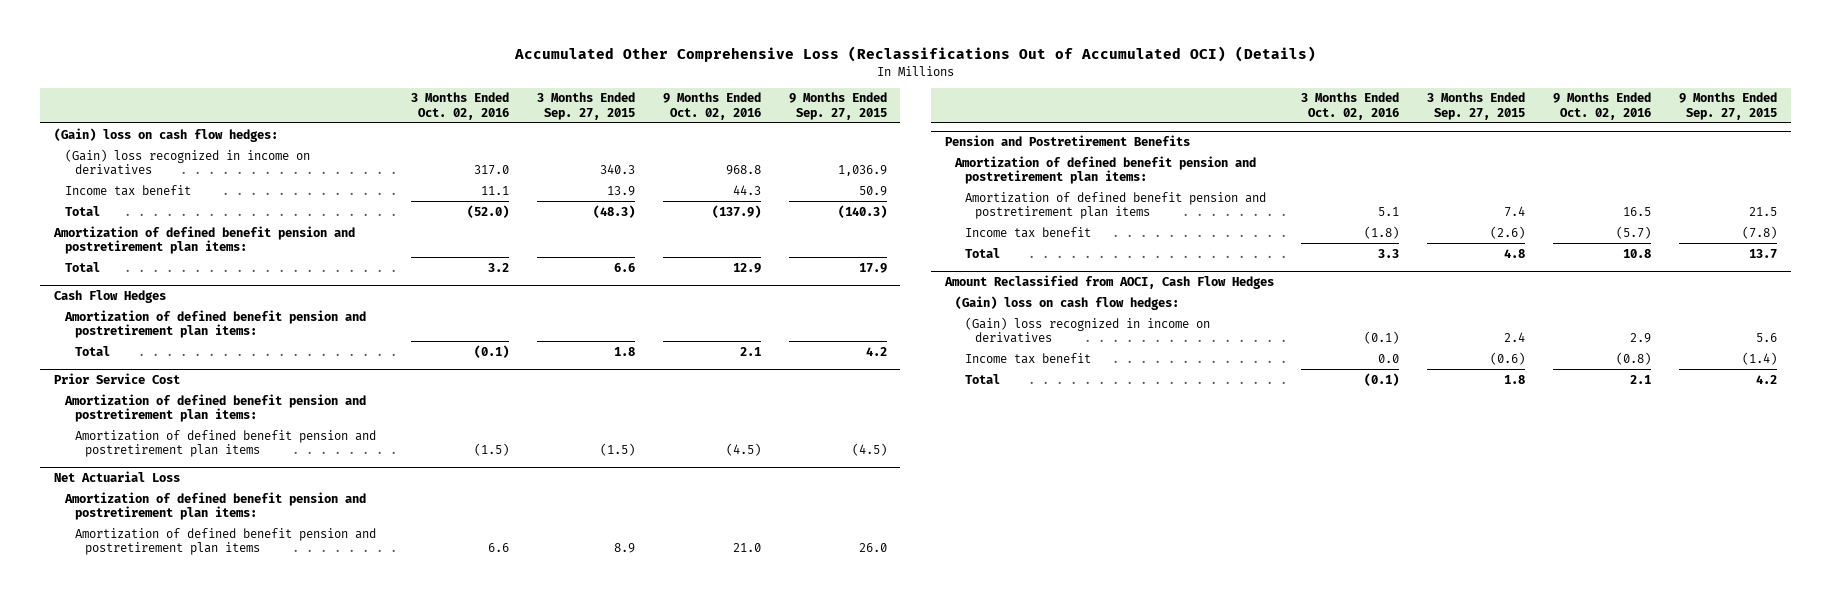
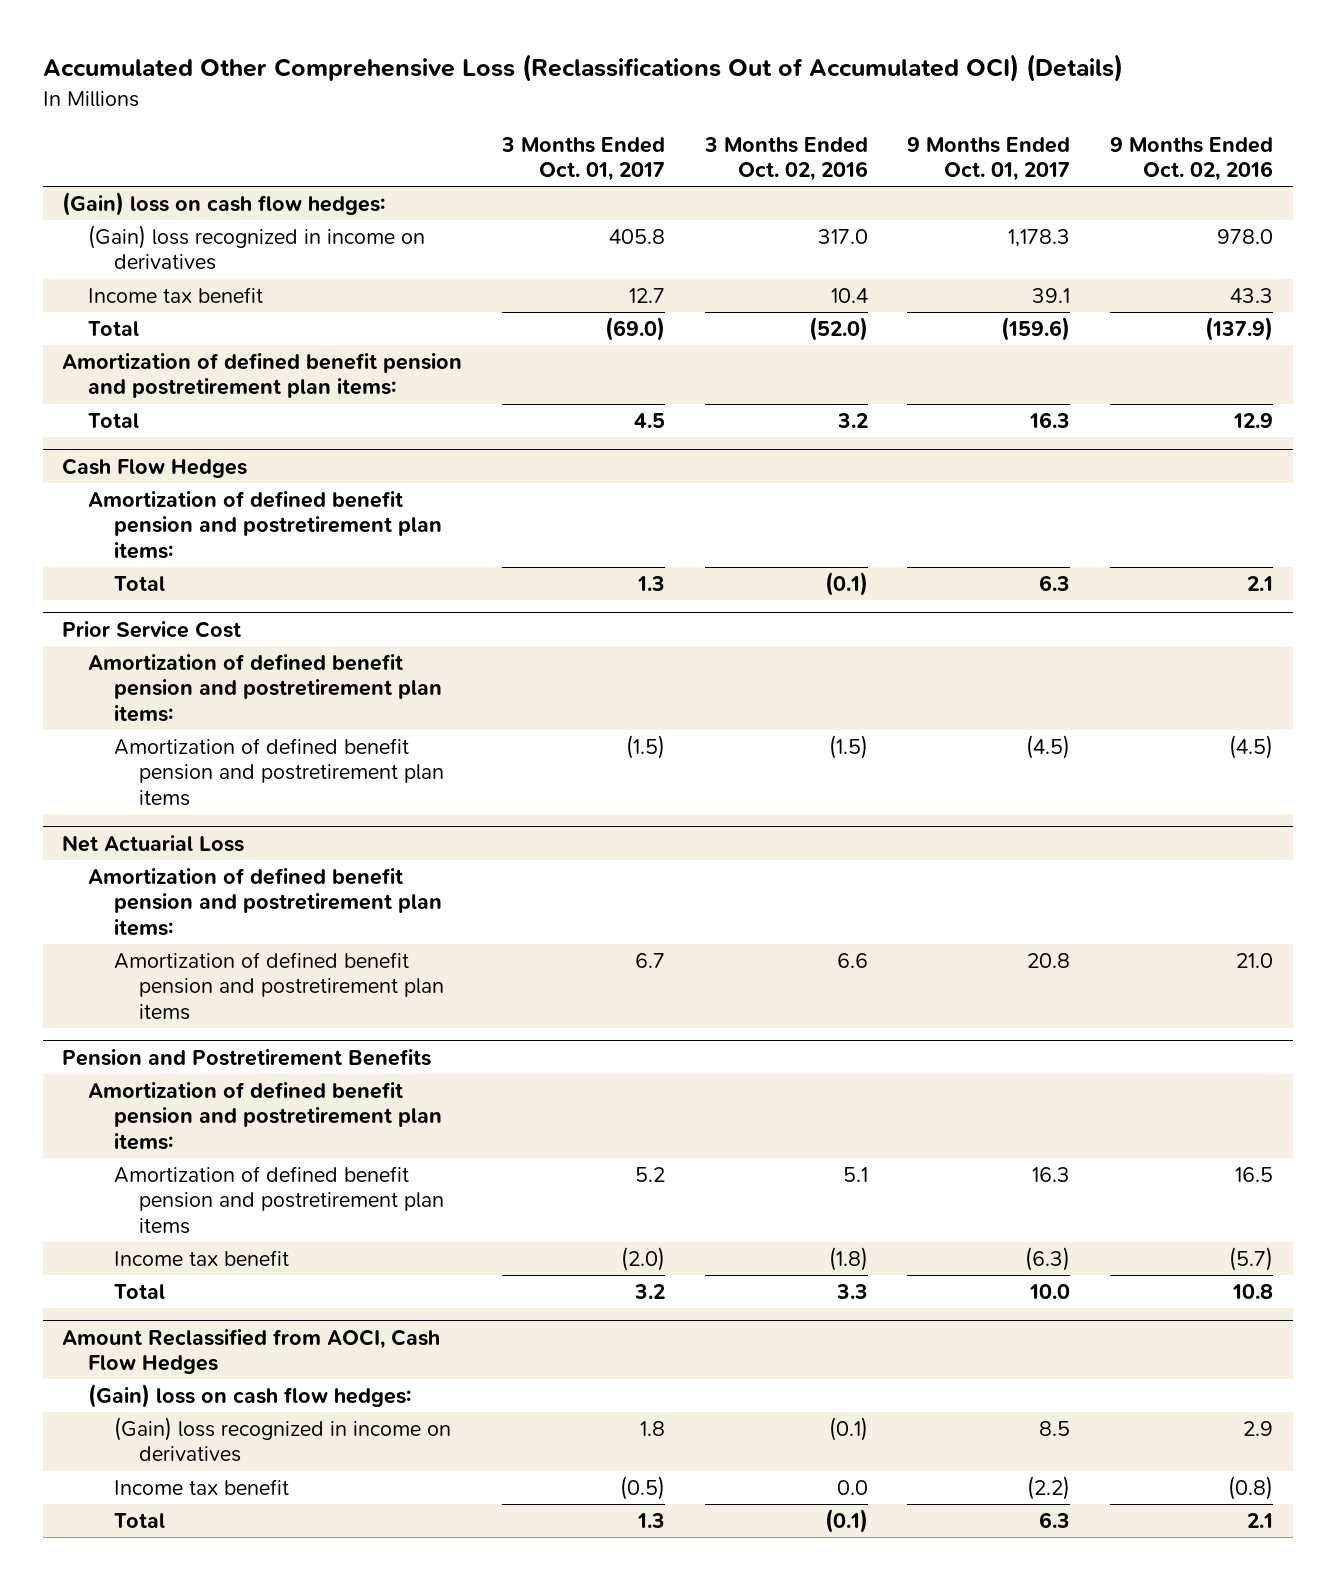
[536,92,635,120] 3 Months Ended Sep. 27, 2015 -> none
[788,92,887,120] 9 Months Ended Sep. 27, 2015 -> none
none -> [501,136,666,181] 3 Months Ended Oct. 01, 2017
none -> [907,136,1071,181] 9 Months Ended Oct. 01, 2017
[725,164,761,175] 968.8 -> [1216,229,1273,245] 978.0
[481,185,510,195] 11.1 -> [830,288,868,304] 10.4
[732,184,761,195] 44.3 -> [1229,288,1273,304] 43.3

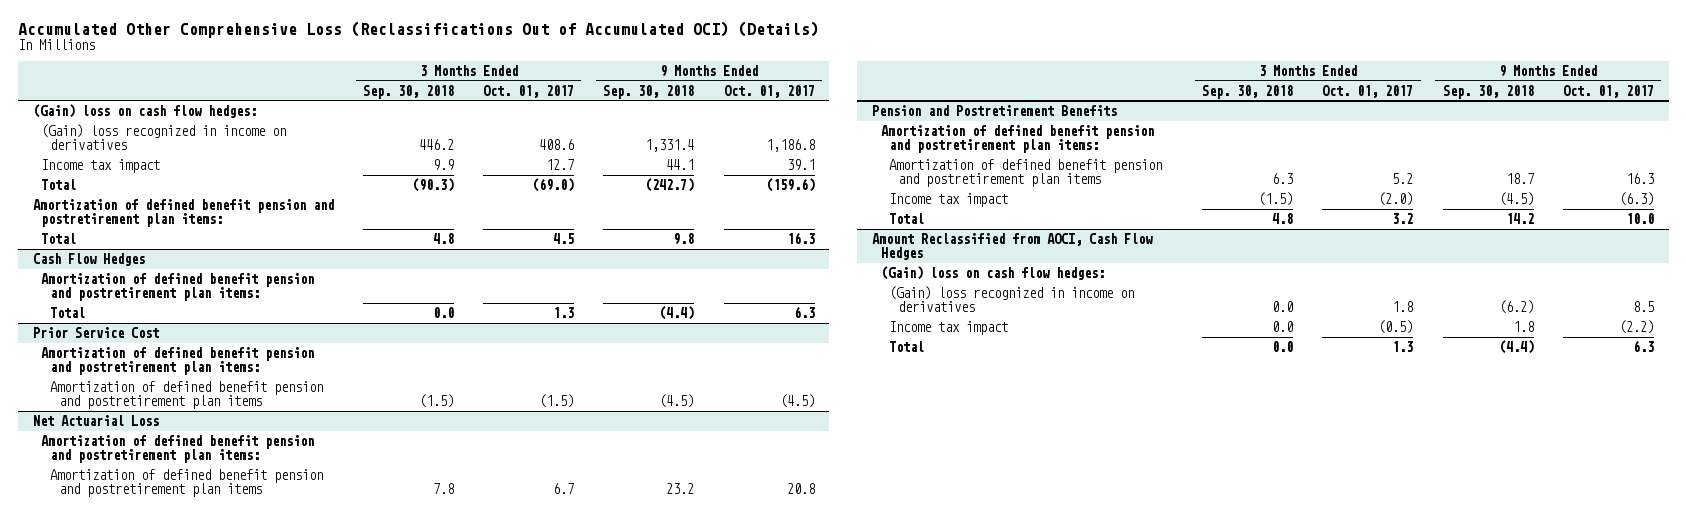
[703,136,868,181] 3 Months Ended Oct. 02, 2016 -> none
[1109,136,1273,181] 9 Months Ended Oct. 02, 2016 -> none
none -> [362,84,454,99] Sep. 30, 2018
none -> [603,84,695,99] Sep. 30, 2018
[609,229,666,245] 405.8 -> [539,139,575,151] 408.6
[1008,229,1071,248] 1,178.3 -> [765,139,815,153] 1,186.8
[88,287,264,304] Income tax benefit -> [41,158,161,173] Income tax impact
[113,1250,289,1267] Income tax benefit -> [889,192,1009,207] Income tax impact
[113,1479,289,1496] Income tax benefit -> [889,320,1009,335] Income tax impact

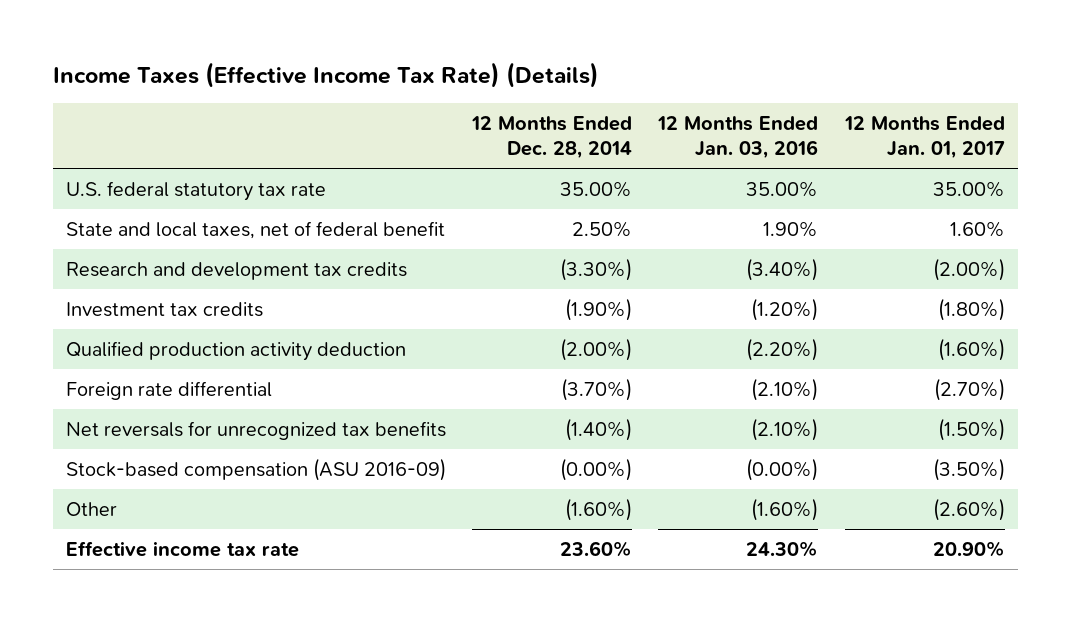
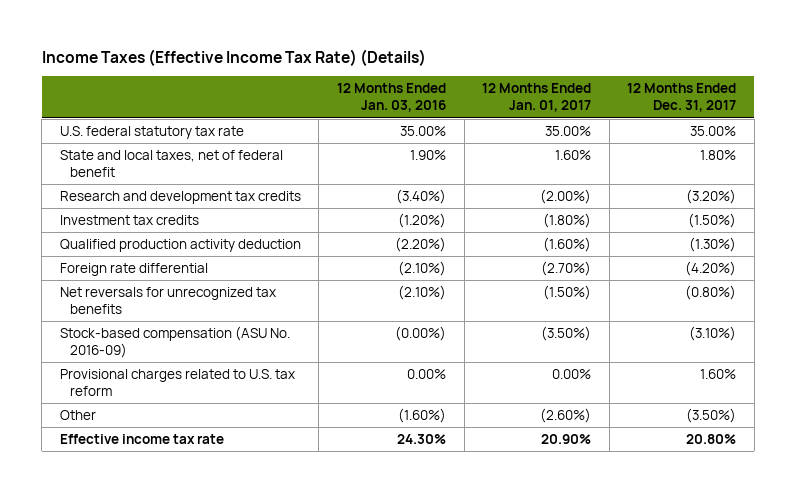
[471,115,633,160] 12 Months Ended Dec. 28, 2014 -> none
none -> [627,83,737,113] 12 Months Ended Dec. 31, 2017
[65,457,446,481] Stock-based compensation (ASU 2016-09) -> [59,326,290,359] Stock-based compensation (ASU No. 2016-09)
none -> [59,369,295,397] Provisional charges related to U.S. tax reform

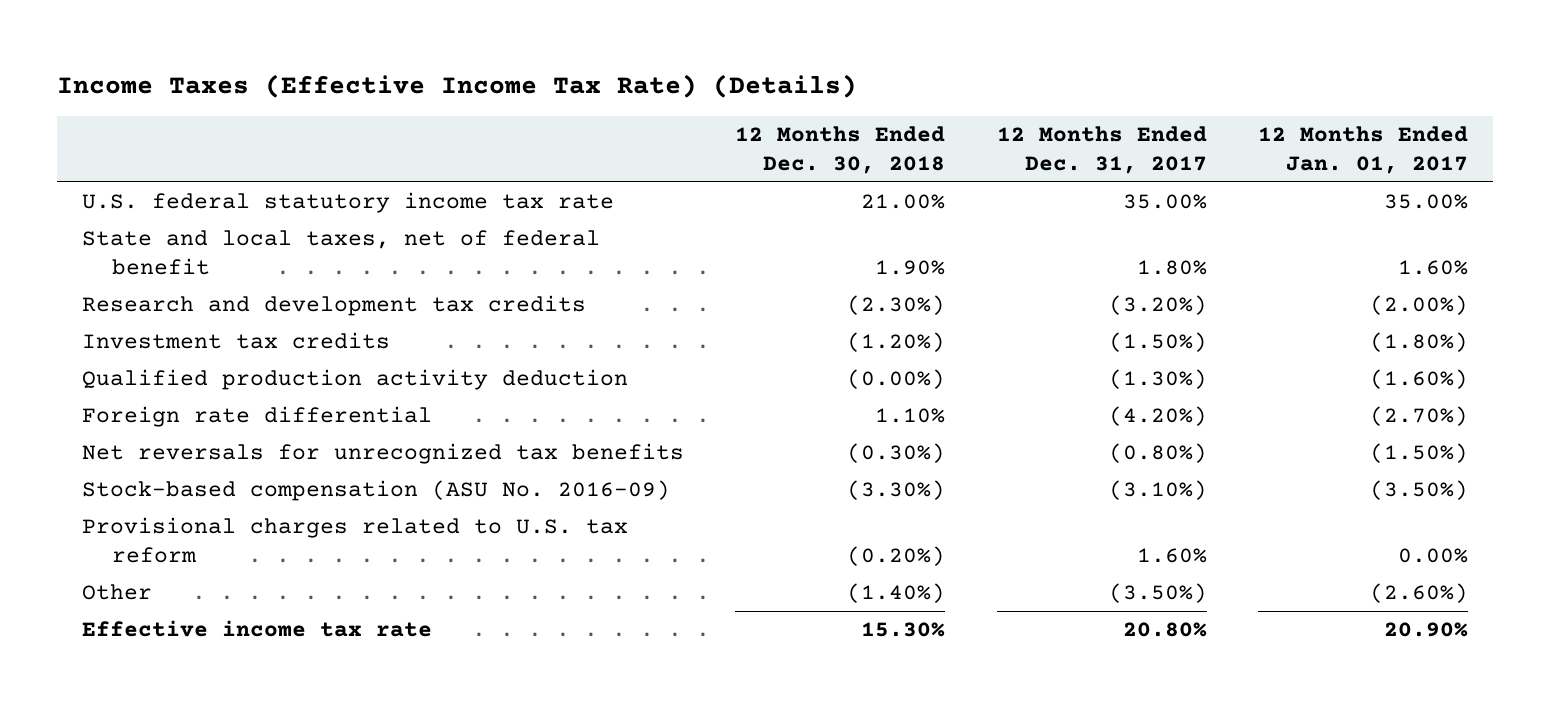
[336,83,446,113] 12 Months Ended Jan. 03, 2016 -> none
none -> [735,126,946,174] 12 Months Ended Dec. 30, 2018
[59,126,244,140] U.S. federal statutory tax rate -> [82,192,615,214] U.S. federal statutory income tax rate

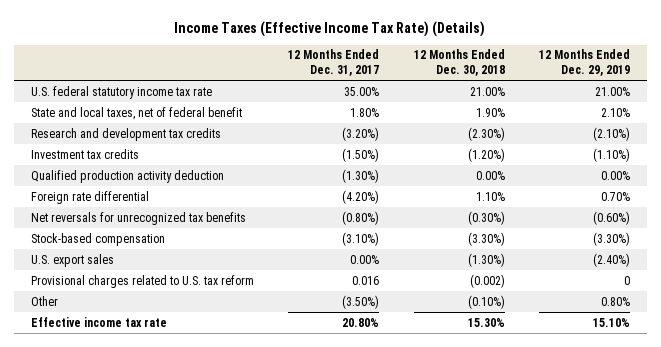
[1257,126,1468,174] 12 Months Ended Jan. 01, 2017 -> none
none -> [539,49,631,77] 12 Months Ended Dec. 29, 2019
[847,369,946,390] (0.00%) -> [475,170,505,180] 0.00%
[82,480,671,502] Stock-based compensation (ASU No. 2016-09) -> [30,232,165,246] Stock-based compensation
none -> [30,253,114,267] U.S. export sales
[847,545,946,566] (0.20%) -> [469,273,505,288] (0.002)
[1136,547,1207,563] 1.60% -> [352,275,380,285] 0.016
[847,583,946,604] (1.40%) -> [467,294,505,309] (0.10%)

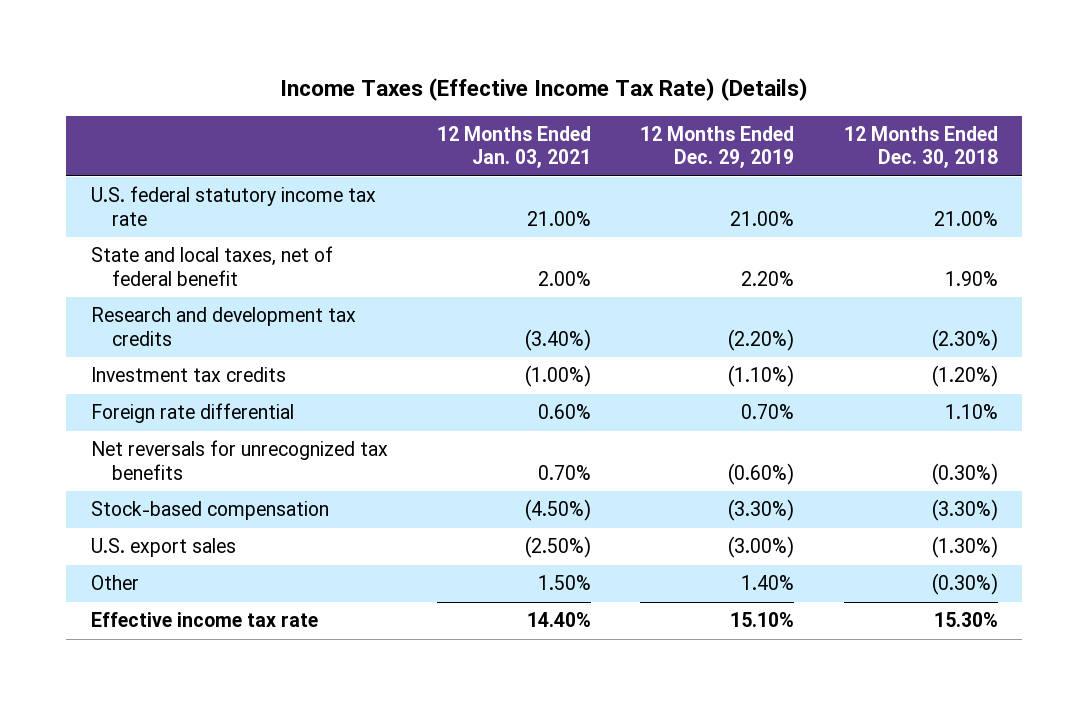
[288,49,380,77] 12 Months Ended Dec. 31, 2017 -> none
none -> [437,125,592,169] 12 Months Ended Jan. 03, 2021
[601,107,631,117] 2.10% -> [741,270,795,286] 2.20%
[593,126,631,141] (2.10%) -> [728,328,795,351] (2.20%)
[30,169,224,183] Qualified production activity deduction -> none
[30,274,254,288] Provisional charges related to U.S. tax reform -> none
[593,252,631,267] (2.40%) -> [728,536,795,559] (3.00%)
[467,294,505,309] (0.10%) -> [931,573,998,596] (0.30%)
[601,296,631,306] 0.80% -> [741,575,795,591] 1.40%

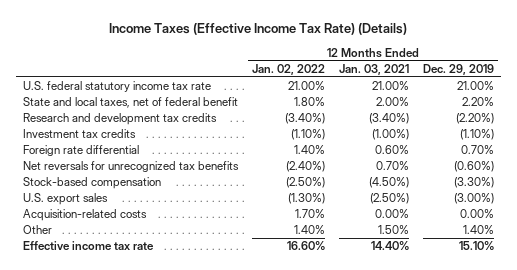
[843,125,998,169] 12 Months Ended Dec. 30, 2018 -> none
none -> [251,63,325,75] Jan. 02, 2022
none -> [22,209,147,222] Acquisition-related costs

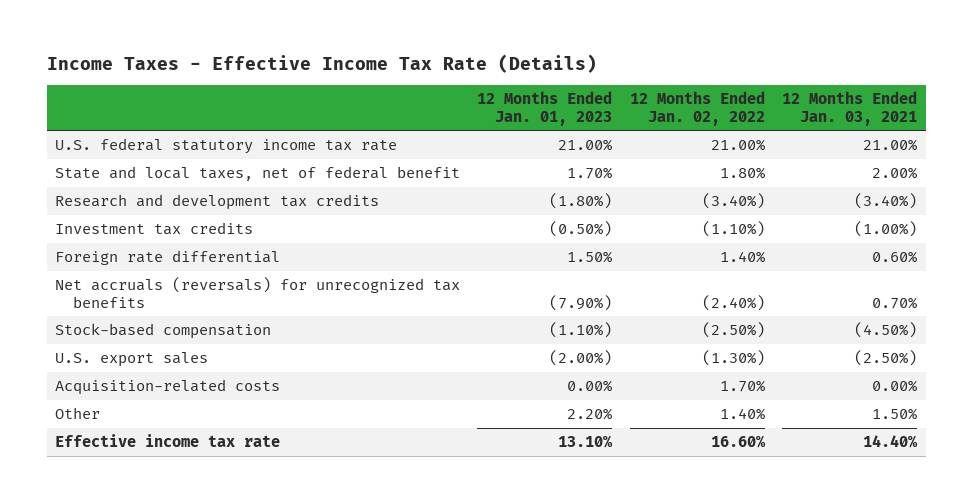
[109,23,408,36] Income Taxes (Effective Income Tax Rate) (Details) -> [46,53,597,73] Income Taxes - Effective Income Tax Rate (Details)
[423,63,495,75] Dec. 29, 2019 -> none
none -> [477,91,613,126] 12 Months Ended Jan. 01, 2023
[22,161,239,173] Net reversals for unrecognized tax benefits -> [55,277,461,308] Net accruals (reversals) for unrecognized tax benefits

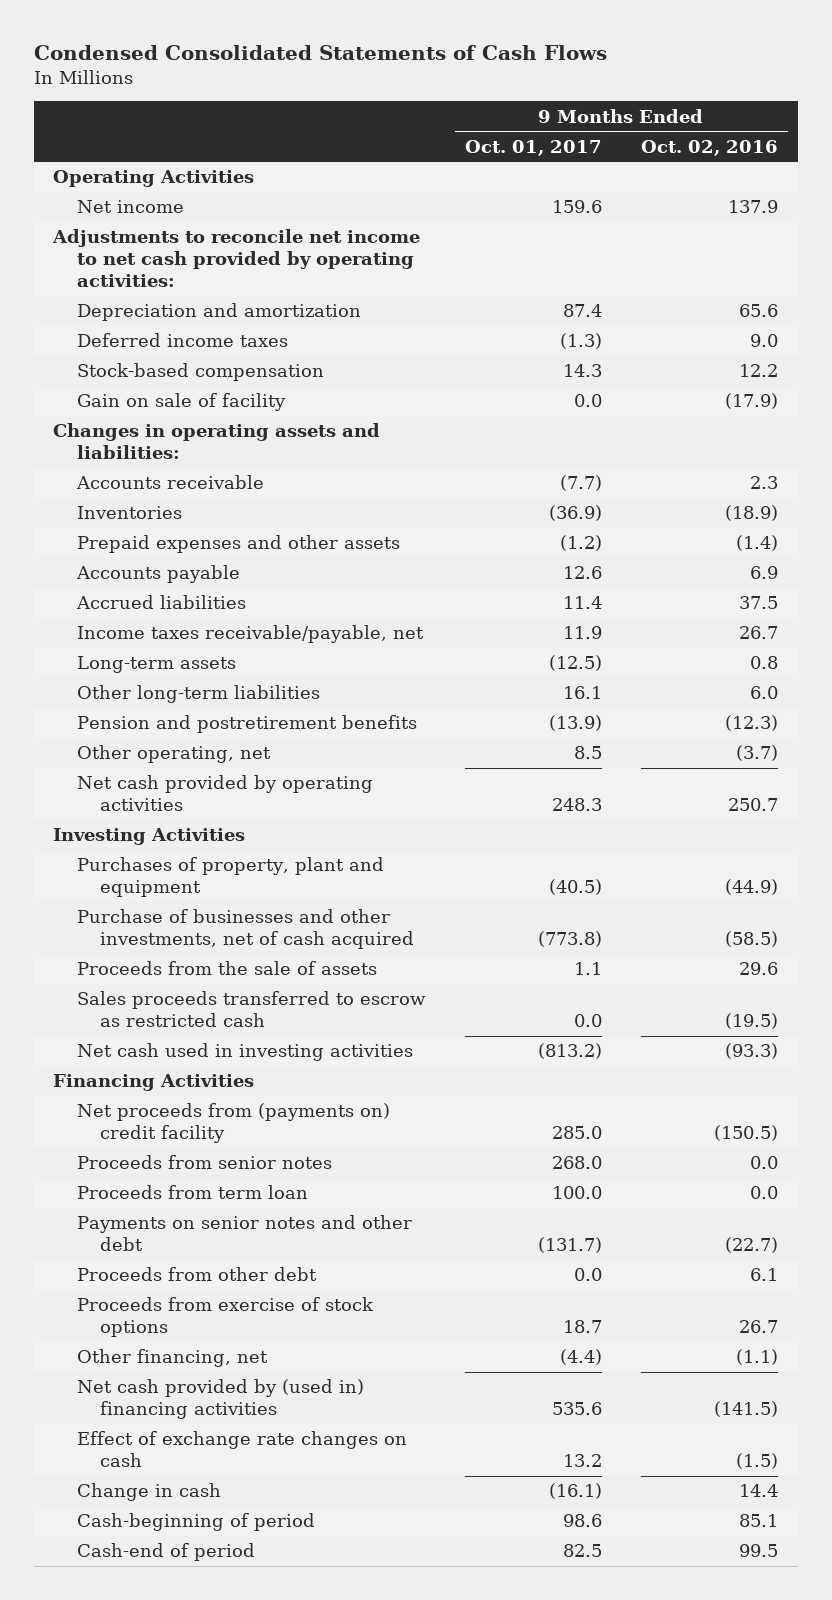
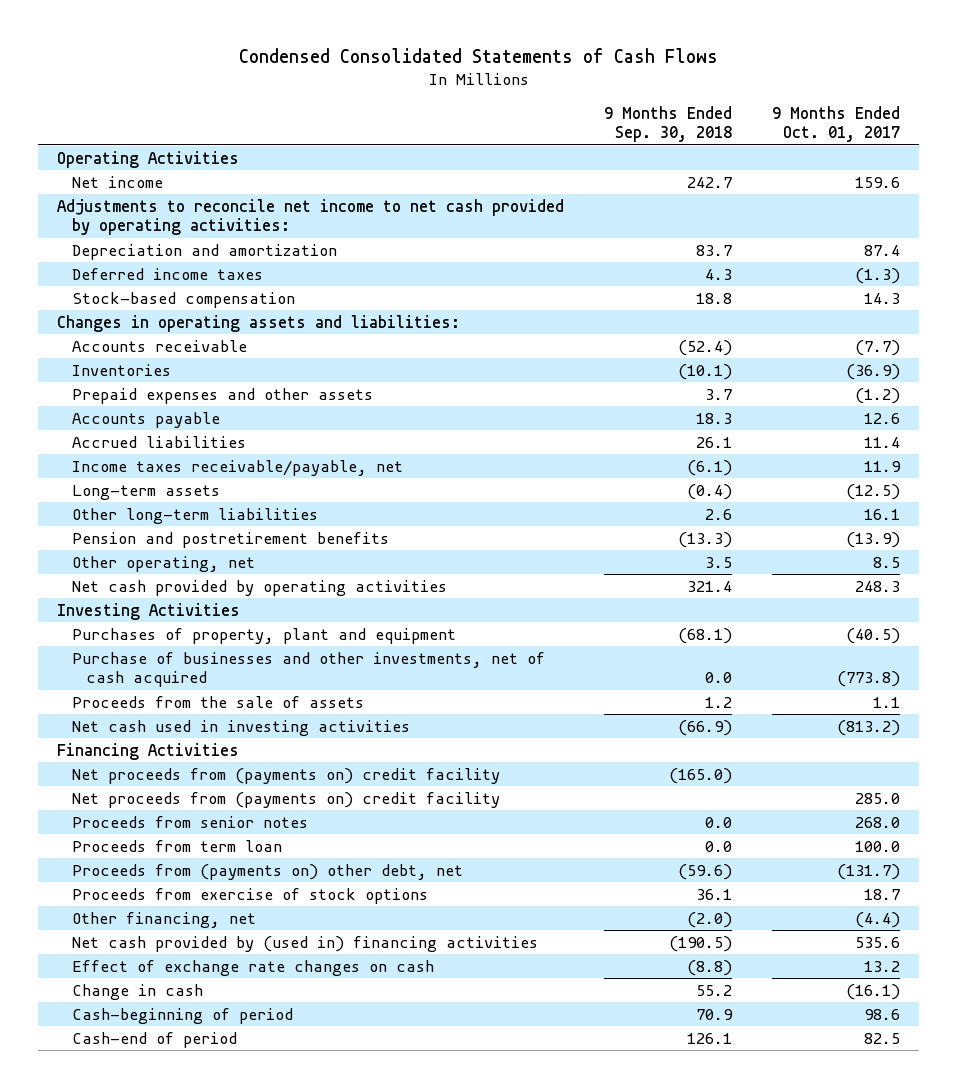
[641,139,779,156] Oct. 02, 2016 -> none
none -> [604,105,733,143] 9 Months Ended Sep. 30, 2018
[76,393,286,412] Gain on sale of facility -> none
[76,991,426,1028] Sales proceeds transferred to escrow as restricted cash -> none
none -> [71,767,500,784] Net proceeds from (payments on) credit facility
[76,1267,317,1282] Proceeds from other debt -> none
[76,1215,412,1252] Payments on senior notes and other debt -> [71,863,463,880] Proceeds from (payments on) other debt, net

